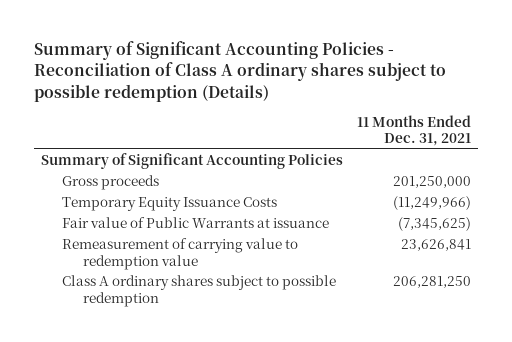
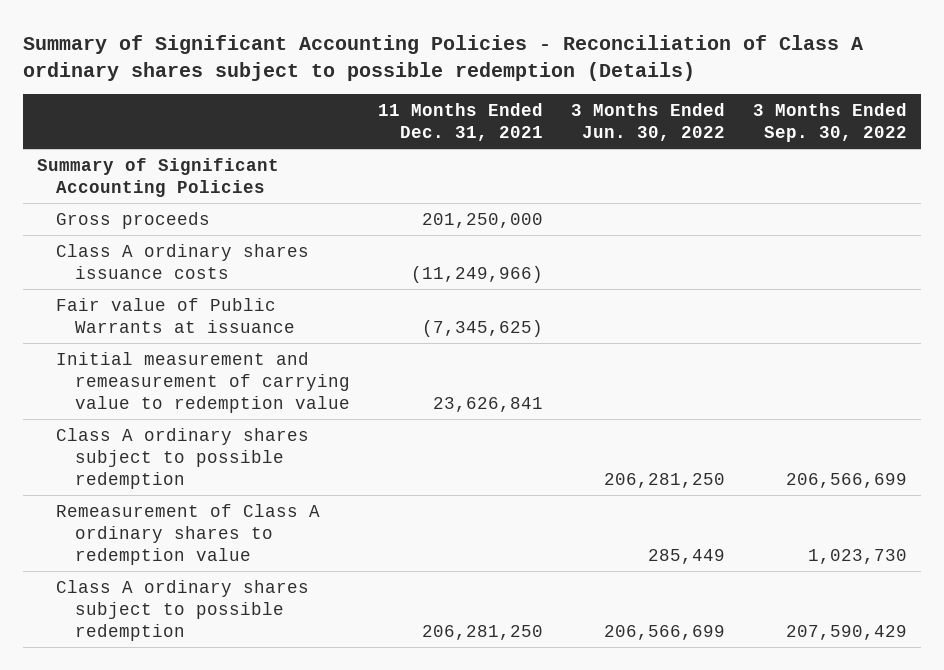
none -> [571,103,726,142] 3 Months Ended Jun. 30, 2022
none -> [753,103,908,143] 3 Months Ended Sep. 30, 2022
[62,197,278,212] Temporary Equity Issuance Costs -> [56,243,310,279] Class A ordinary shares issuance costs
[62,238,299,270] Remeasurement of carrying value to redemption value -> [56,351,351,413] Initial measurement and remeasurement of carrying value to redemption value
none -> [56,427,310,489] Class A ordinary shares subject to possible redemption
none -> [56,503,321,565] Remeasurement of Class A ordinary shares to redemption value

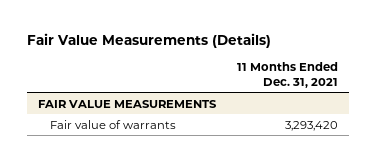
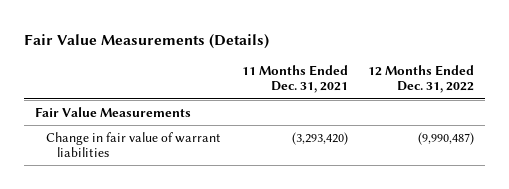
none -> [368,64,475,94] 12 Months Ended Dec. 31, 2022
[37,99,217,108] FAIR VALUE MEASUREMENTS -> [34,106,191,117] Fair Value Measurements
[49,119,176,129] Fair value of warrants -> [46,131,222,158] Change in fair value of warrant liabilities
[285,120,339,131] 3,293,420 -> [291,131,348,145] (3,293,420)

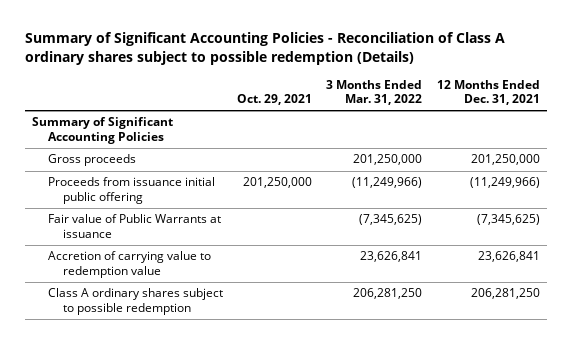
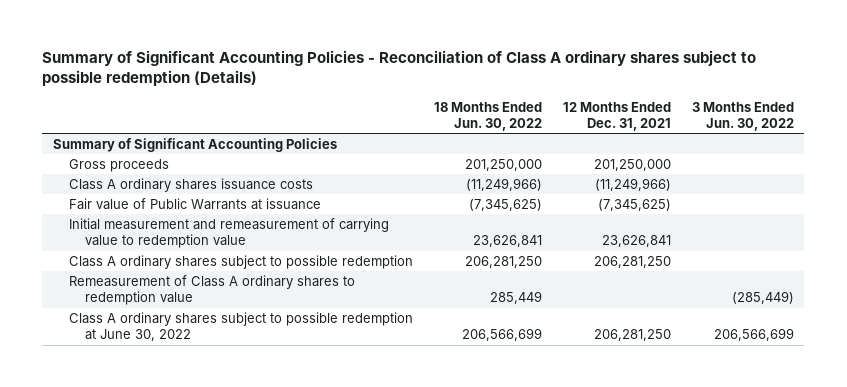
[237,94,313,106] Oct. 29, 2021 -> none
[326,80,423,106] 3 Months Ended Mar. 31, 2022 -> none
none -> [434,101,543,131] 18 Months Ended Jun. 30, 2022
none -> [691,101,794,131] 3 Months Ended Jun. 30, 2022
[47,177,215,204] Proceeds from issuance initial public offering -> [69,177,314,192] Class A ordinary shares issuance costs
[47,251,211,278] Accretion of carrying value to redemption value -> [69,217,390,249] Initial measurement and remeasurement of carrying value to redemption value
none -> [69,274,356,306] Remeasurement of Class A ordinary shares to redemption value
none -> [69,311,414,342] Class A ordinary shares subject to possible redemption at June 30, 2022

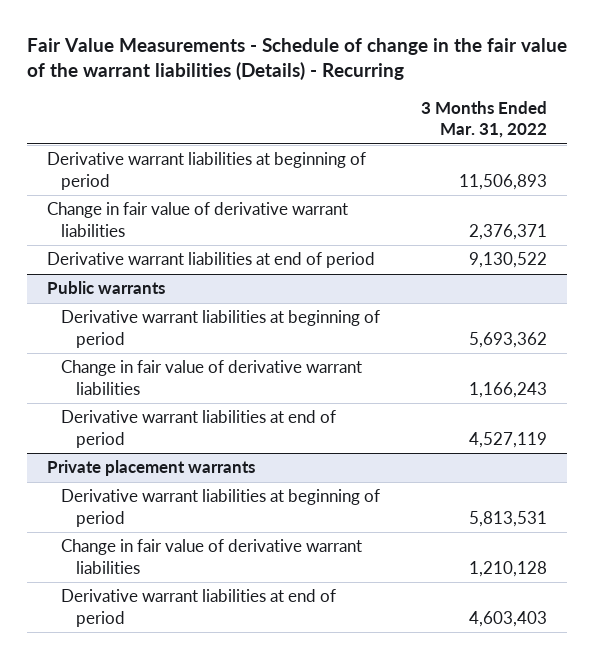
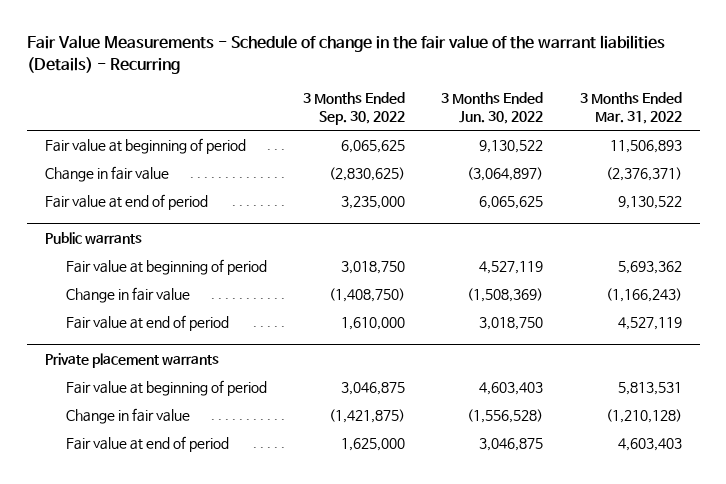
none -> [303,92,406,126] 3 Months Ended Sep. 30, 2022
none -> [441,92,544,125] 3 Months Ended Jun. 30, 2022
[46,152,366,190] Derivative warrant liabilities at beginning of period -> [44,137,246,154] Fair value at beginning of period
[46,202,348,237] Change in fair value of derivative warrant liabilities -> [44,165,169,182] Change in fair value
[468,223,547,240] 2,376,371 -> [605,166,682,181] (2,376,371)
[46,252,375,269] Derivative warrant liabilities at end of period -> [44,193,208,210] Fair value at end of period
[61,310,381,348] Derivative warrant liabilities at beginning of period -> [66,258,268,275] Fair value at beginning of period
[61,360,363,395] Change in fair value of derivative warrant liabilities -> [66,286,191,303] Change in fair value
[468,381,547,398] 1,166,243 -> [605,287,682,302] (1,166,243)
[61,410,337,448] Derivative warrant liabilities at end of period -> [66,314,230,331] Fair value at end of period
[61,489,381,527] Derivative warrant liabilities at beginning of period -> [66,379,268,396] Fair value at beginning of period
[61,539,363,574] Change in fair value of derivative warrant liabilities -> [66,407,191,424] Change in fair value
[468,560,547,577] 1,210,128 -> [605,408,682,423] (1,210,128)
[61,589,337,627] Derivative warrant liabilities at end of period -> [66,435,230,452] Fair value at end of period

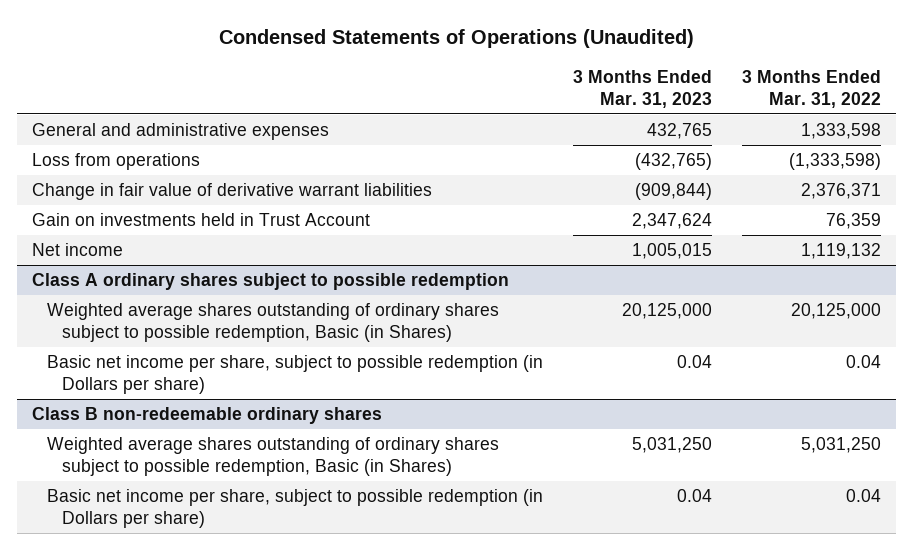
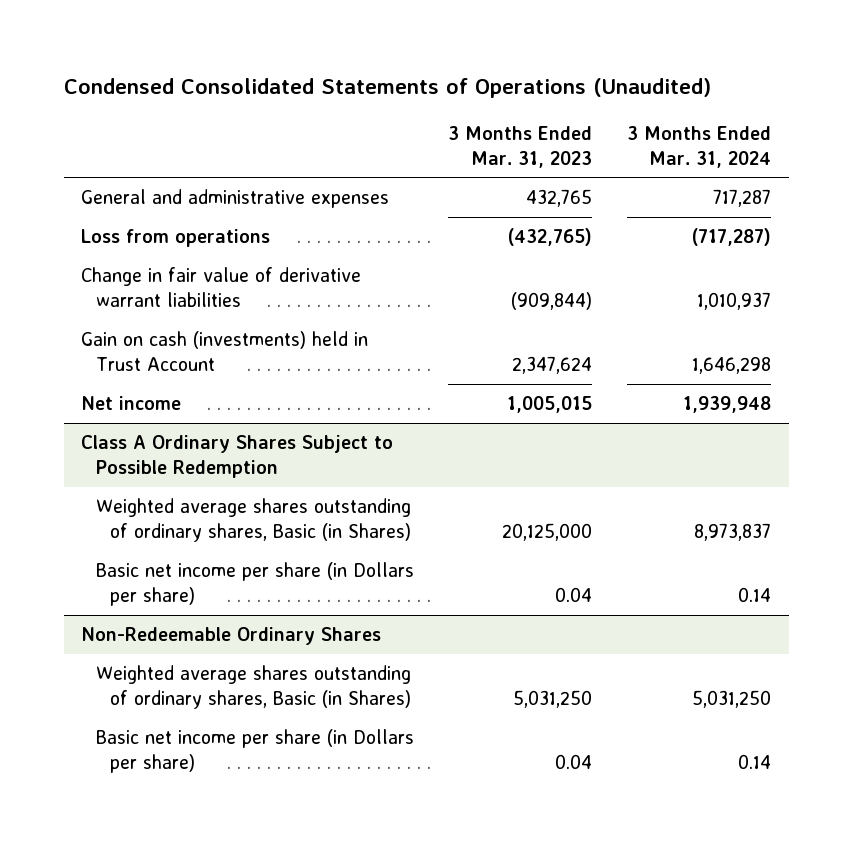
[218,29,694,49] Condensed Statements of Operations (Unaudited) -> [63,78,711,99] Condensed Consolidated Statements of Operations (Unaudited)
[742,70,882,108] 3 Months Ended Mar. 31, 2022 -> none
none -> [627,125,772,168] 3 Months Ended Mar. 31, 2024
[32,213,371,227] Gain on investments held in Trust Account -> [81,330,369,371] Gain on cash (investments) held in Trust Account
[32,273,510,291] Class A ordinary shares subject to possible redemption -> [81,434,394,478] Class A Ordinary Shares Subject to Possible Redemption
[46,303,499,342] Weighted average shares outstanding of ordinary shares subject to possible redemption, Basic (in Shares) -> [95,497,412,542] Weighted average shares outstanding of ordinary shares, Basic (in Shares)
[46,355,543,394] Basic net income per share, subject to possible redemption (in Dollars per share) -> [95,561,414,606] Basic net income per share (in Dollars per share)
[32,407,383,425] Class B non-redeemable ordinary shares -> [81,626,382,645] Non-Redeemable Ordinary Shares
[46,437,499,476] Weighted average shares outstanding of ordinary shares subject to possible redemption, Basic (in Shares) -> [95,664,412,709] Weighted average shares outstanding of ordinary shares, Basic (in Shares)
[46,489,543,528] Basic net income per share, subject to possible redemption (in Dollars per share) -> [95,728,414,773] Basic net income per share (in Dollars per share)

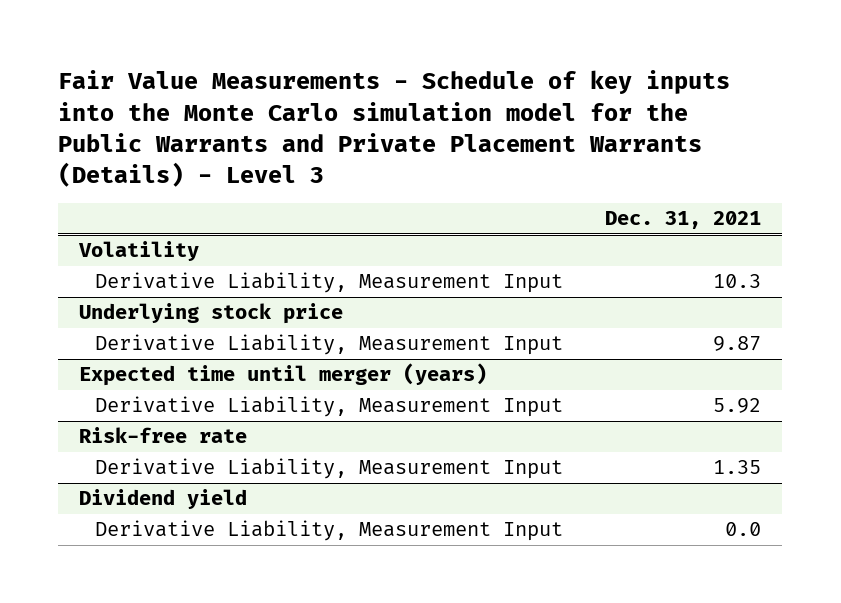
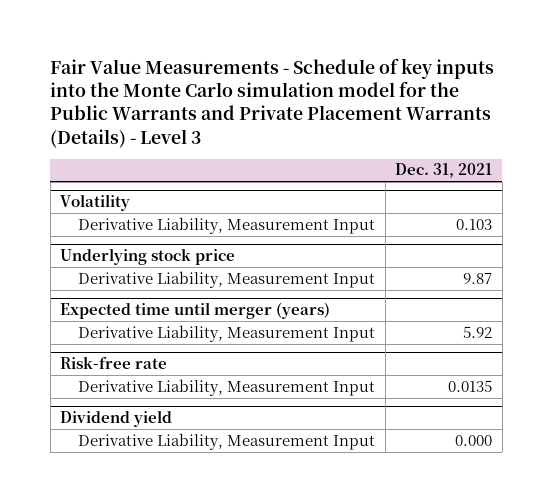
[713,274,762,289] 10.3 -> [456,218,493,230] 0.103
[713,460,762,475] 1.35 -> [448,379,493,392] 0.0135
[725,522,762,537] 0.0 -> [455,434,493,446] 0.000

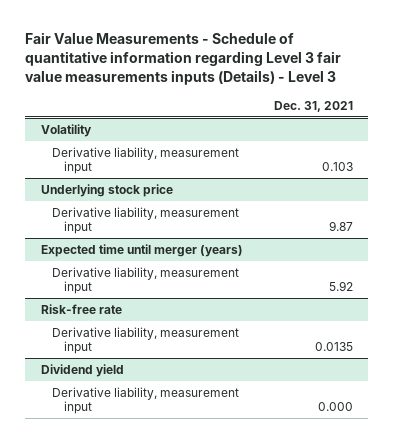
[50,57,495,148] Fair Value Measurements - Schedule of key inputs into the Monte Carlo simulation model for the Public Warrants and Private Placement Warrants (Details) - Level 3 -> [25,32,342,85] Fair Value Measurements - Schedule of quantitative information regarding Level 3 fair value measurements inputs (Details) - Level 3
[78,216,376,234] Derivative Liability, Measurement Input -> [52,146,240,175] Derivative liability, measurement input
[78,270,376,288] Derivative Liability, Measurement Input -> [52,206,240,235] Derivative liability, measurement input
[78,324,376,342] Derivative Liability, Measurement Input -> [52,266,240,295] Derivative liability, measurement input
[78,378,376,396] Derivative Liability, Measurement Input -> [52,326,240,355] Derivative liability, measurement input
[78,432,376,450] Derivative Liability, Measurement Input -> [52,386,240,415] Derivative liability, measurement input

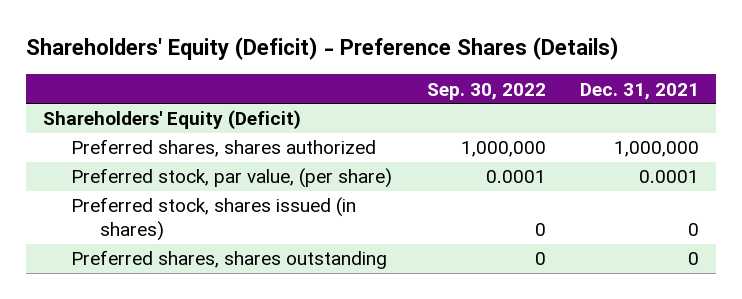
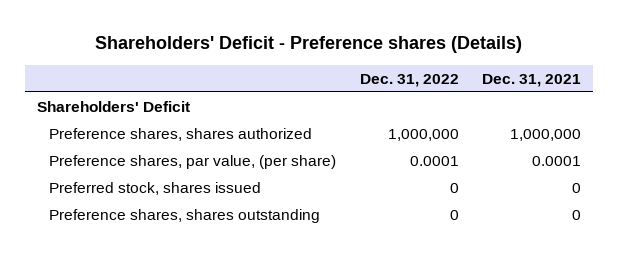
[26,37,620,61] Shareholders' Equity (Deficit) - Preference Shares (Details) -> [94,36,522,54] Shareholders' Deficit - Preference shares (Details)
[426,82,546,100] Sep. 30, 2022 -> none
none -> [359,73,459,87] Dec. 31, 2022
[43,110,302,130] Shareholders' Equity (Deficit) -> [36,100,190,112] Shareholders' Deficit
[71,139,377,158] Preferred shares, shares authorized -> [49,127,313,141] Preference shares, shares authorized
[71,168,393,189] Preferred stock, par value, (per share) -> [49,154,337,169] Preference shares, par value, (per share)
[71,197,357,242] Preferred stock, shares issued (in shares) -> [49,181,262,195] Preferred stock, shares issued
[71,250,388,270] Preferred shares, shares outstanding -> [49,208,321,223] Preference shares, shares outstanding

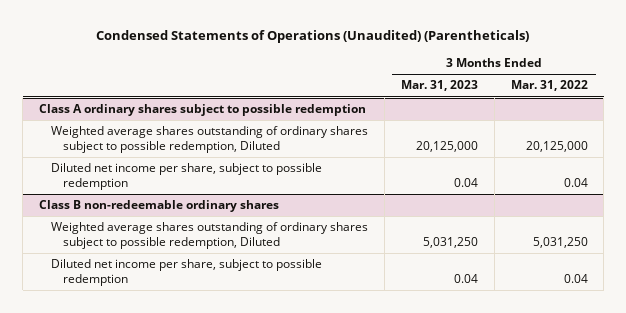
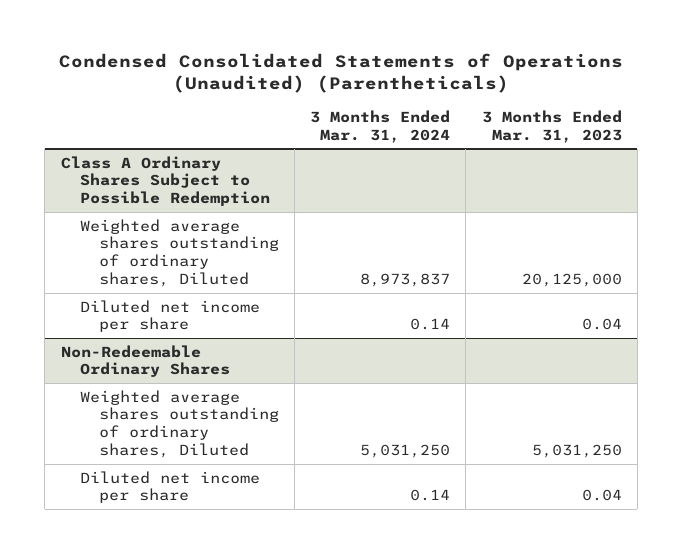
[96,30,530,44] Condensed Statements of Operations (Unaudited) (Parentheticals) -> [59,52,624,94] Condensed Consolidated Statements of Operations (Unaudited) (Parentheticals)
[510,80,588,92] Mar. 31, 2022 -> none
none -> [310,110,451,143] 3 Months Ended Mar. 31, 2024
[38,104,366,117] Class A ordinary shares subject to possible redemption -> [60,155,270,207] Class A Ordinary Shares Subject to Possible Redemption
[50,126,368,153] Weighted average shares outstanding of ordinary shares subject to possible redemption, Diluted -> [79,218,279,288] Weighted average shares outstanding of ordinary shares, Diluted
[50,163,322,190] Diluted net income per share, subject to possible redemption -> [79,299,260,333] Diluted net income per share
[38,200,279,213] Class B non-redeemable ordinary shares -> [60,344,230,378] Non-Redeemable Ordinary Shares
[50,222,368,249] Weighted average shares outstanding of ordinary shares subject to possible redemption, Diluted -> [79,389,279,459] Weighted average shares outstanding of ordinary shares, Diluted
[50,259,322,286] Diluted net income per share, subject to possible redemption -> [79,470,260,504] Diluted net income per share

